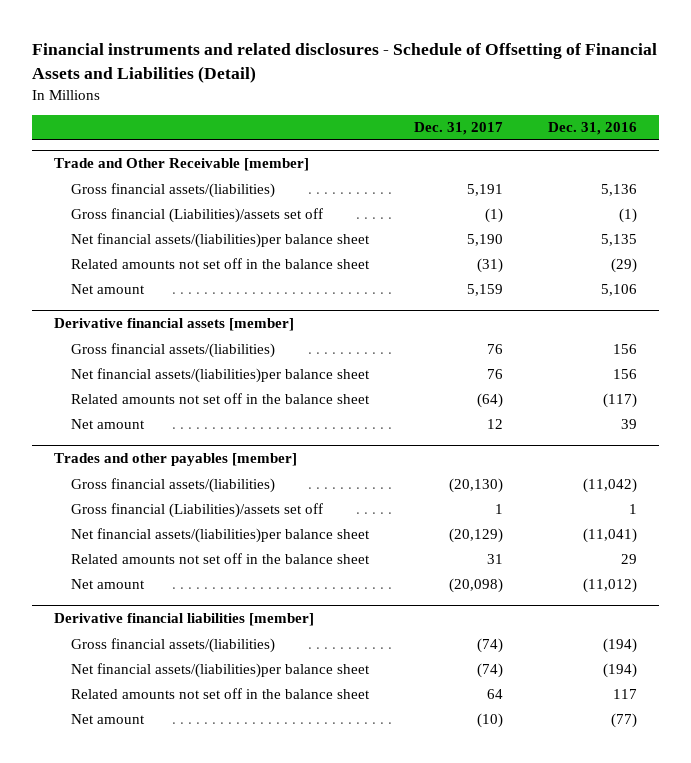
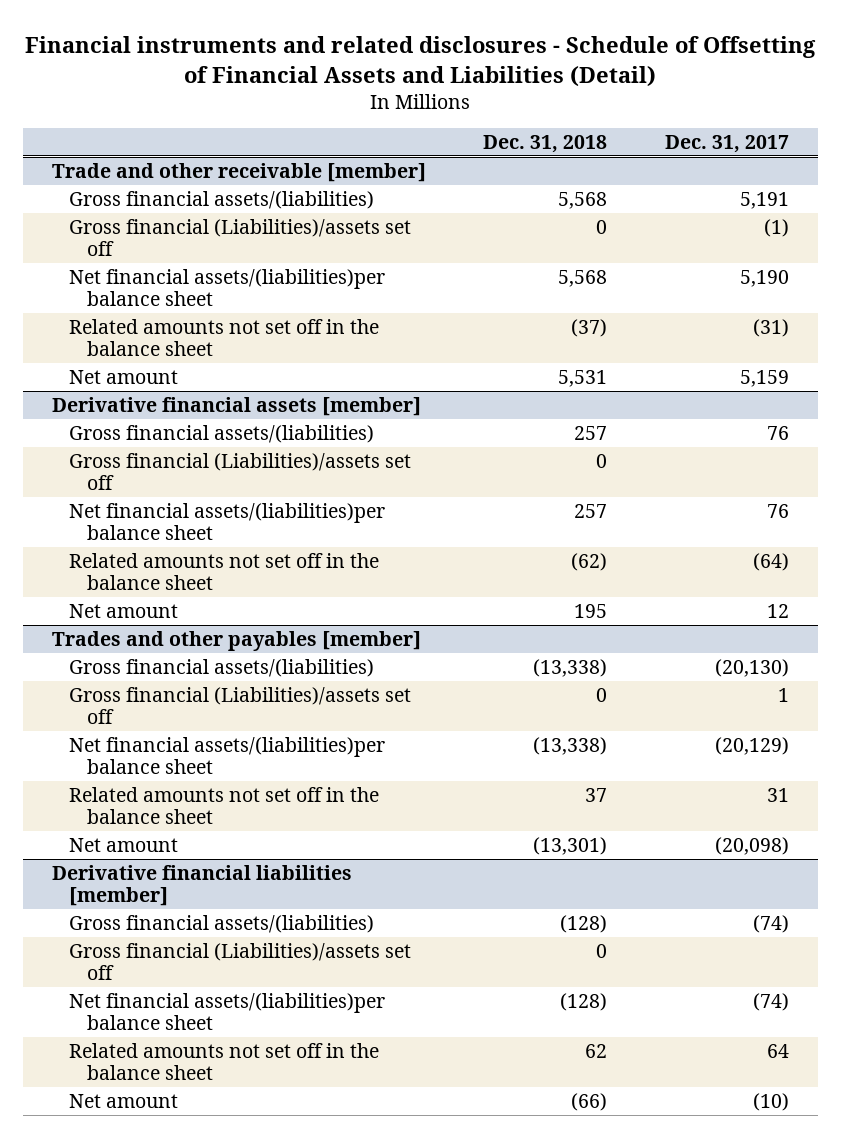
[547,122,637,136] Dec. 31, 2016 -> none
none -> [483,134,608,153] Dec. 31, 2018
[54,158,310,172] Trade and Other Receivable [member] -> [51,162,426,182] Trade and other receivable [member]
none -> [69,452,412,491] Gross financial (Liabilities)/assets set off
none -> [69,942,412,981] Gross financial (Liabilities)/assets set off

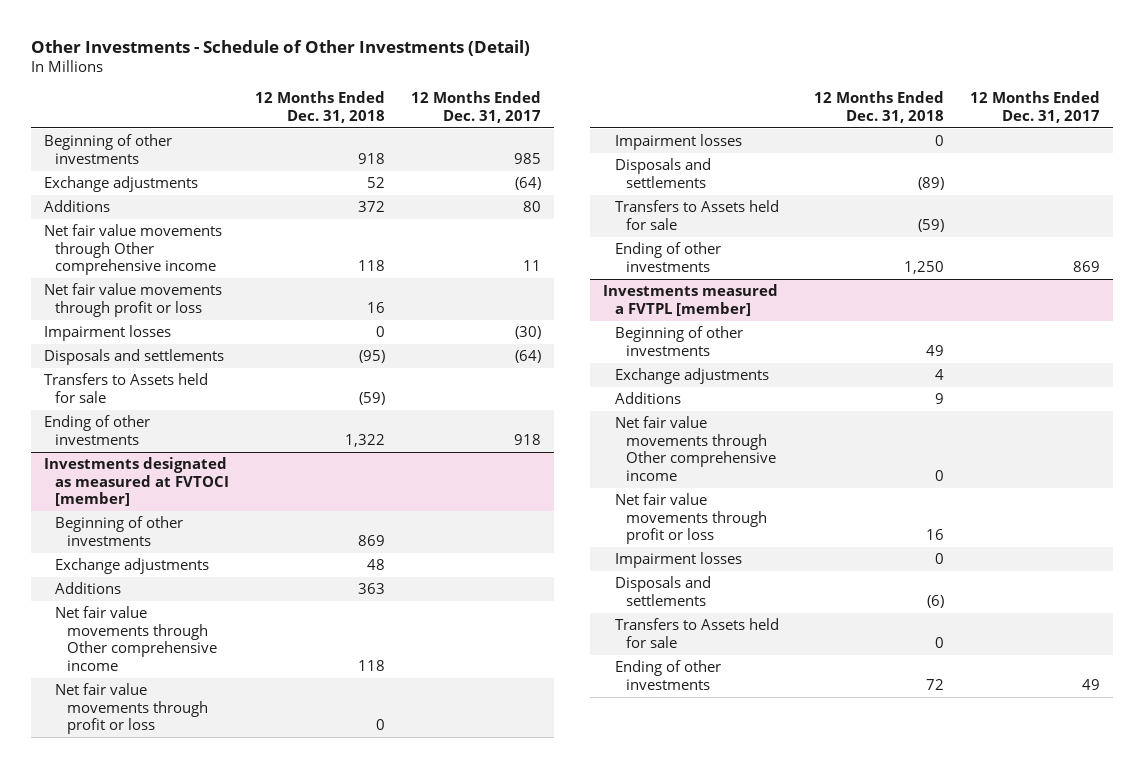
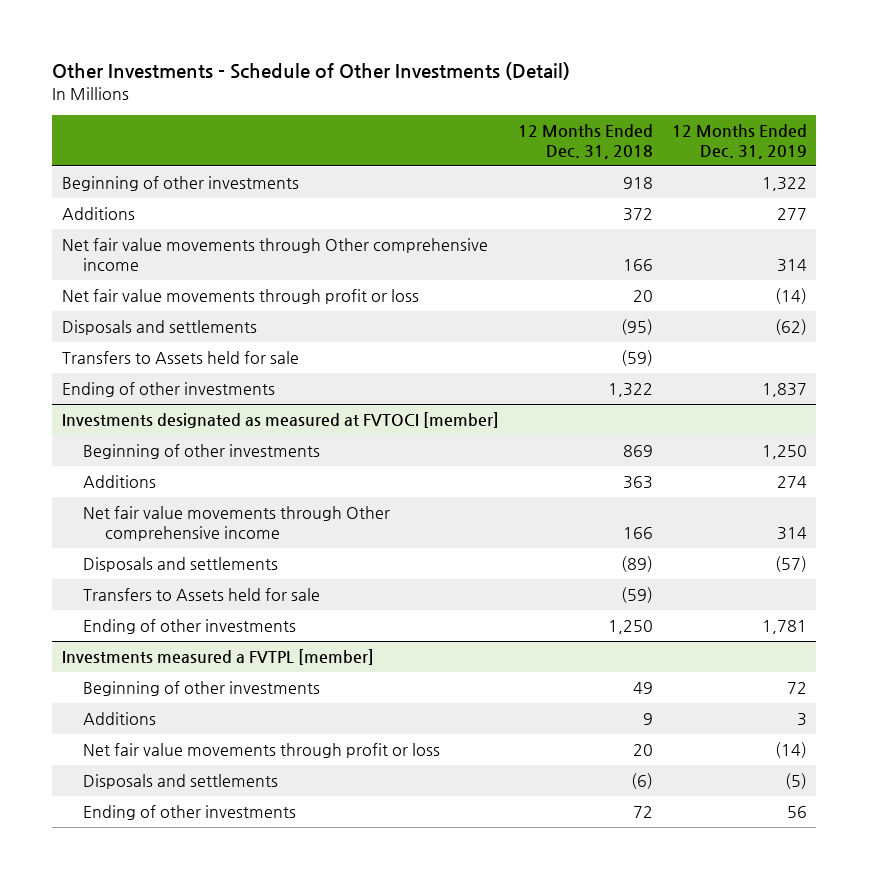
[411,91,542,124] 12 Months Ended Dec. 31, 2017 -> none
none -> [671,124,807,160] 12 Months Ended Dec. 31, 2019
[43,176,198,193] Exchange adjustments -> none
[43,325,171,342] Impairment losses -> none
[358,260,386,272] 118 -> [622,258,653,271] 166
[367,301,386,313] 16 -> [632,289,653,302] 20
[55,558,210,575] Exchange adjustments -> none
[55,683,209,735] Net fair value movements through profit or loss -> none
[614,134,742,151] Impairment losses -> none
[358,659,386,671] 118 -> [622,526,653,539] 166
[614,368,769,385] Exchange adjustments -> none
[614,416,777,481] Net fair value movements through Other comprehensive income -> none
[614,552,742,569] Impairment losses -> none
[926,529,945,541] 16 -> [632,743,653,756] 20
[614,618,779,648] Transfers to Assets held for sale -> none

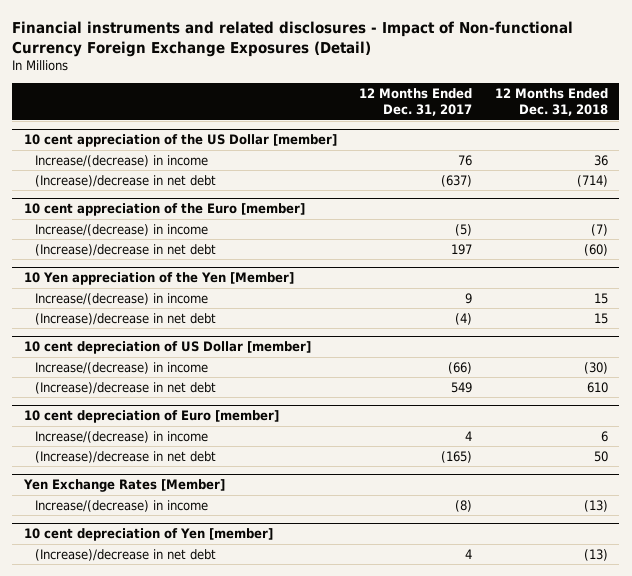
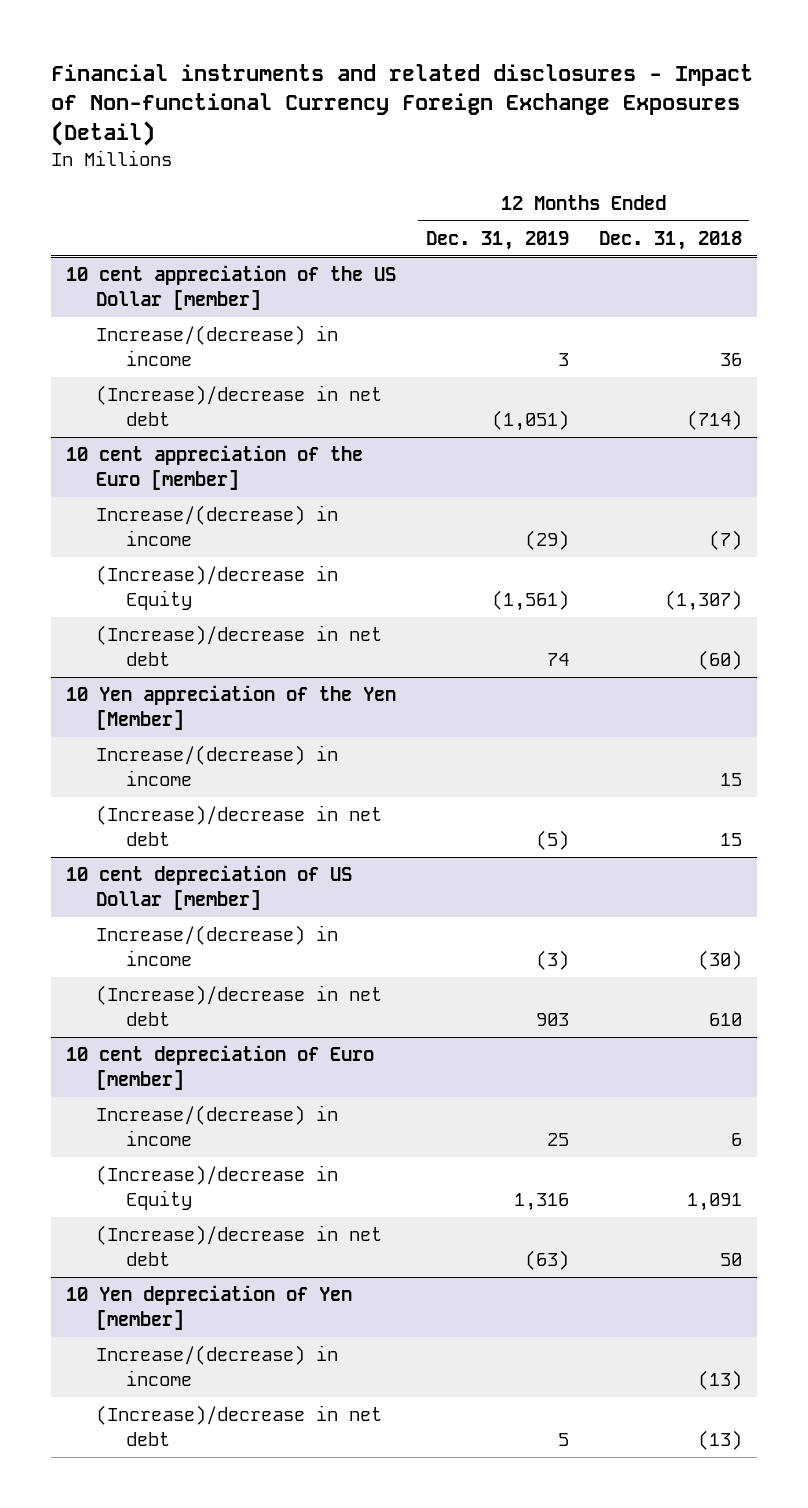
[359,88,473,117] 12 Months Ended Dec. 31, 2017 -> none
none -> [425,230,569,250] Dec. 31, 2019
none -> [95,565,338,610] (Increase)/decrease in Equity
none -> [95,1165,338,1210] (Increase)/decrease in Equity
[22,479,225,493] Yen Exchange Rates [Member] -> none
none -> [65,1285,352,1330] 10 Yen depreciation of Yen [member]
[23,528,273,542] 10 cent depreciation of Yen [member] -> none

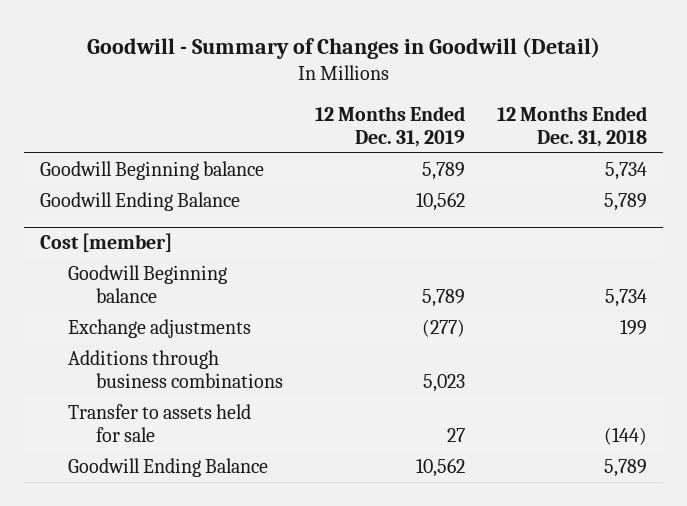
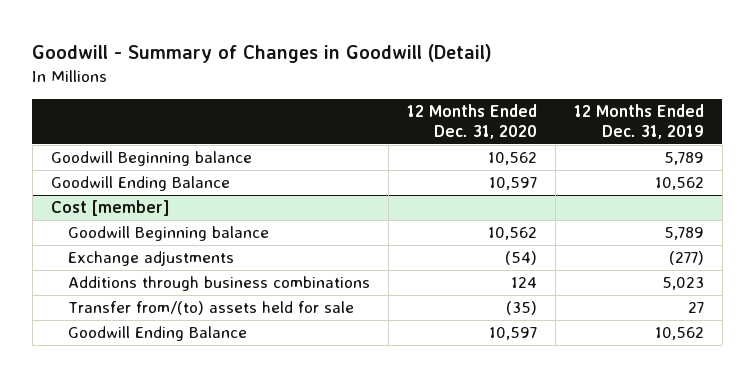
[497,106,648,147] 12 Months Ended Dec. 31, 2018 -> none
none -> [407,103,538,140] 12 Months Ended Dec. 31, 2020
[67,404,251,442] Transfer to assets held for sale -> [68,301,355,316] Transfer from/(to) assets held for sale

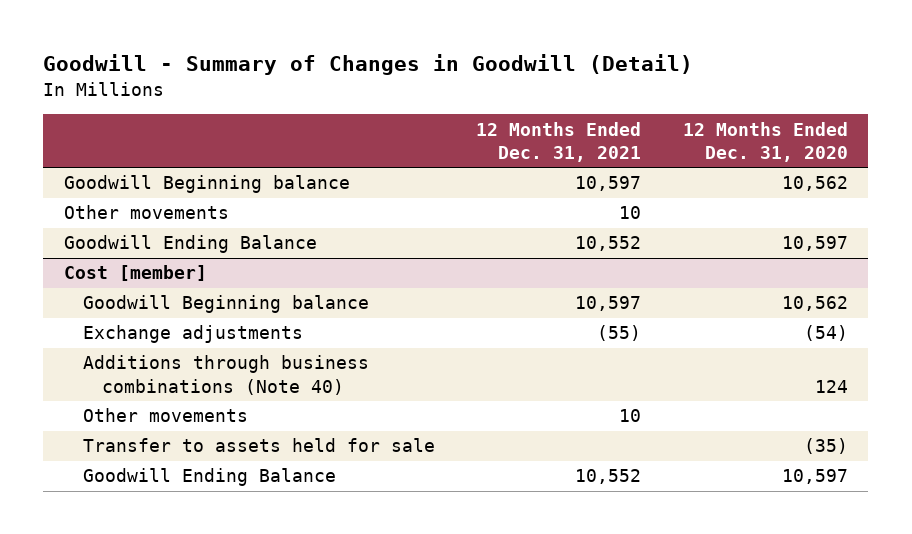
[574,103,705,140] 12 Months Ended Dec. 31, 2019 -> none
none -> [476,121,642,163] 12 Months Ended Dec. 31, 2021
none -> [63,205,229,220] Other movements
[68,276,371,292] Additions through business combinations -> [82,355,369,395] Additions through business combinations (Note 40)
none -> [82,408,248,423] Other movements
[68,301,355,316] Transfer from/(to) assets held for sale -> [82,438,435,453] Transfer to assets held for sale

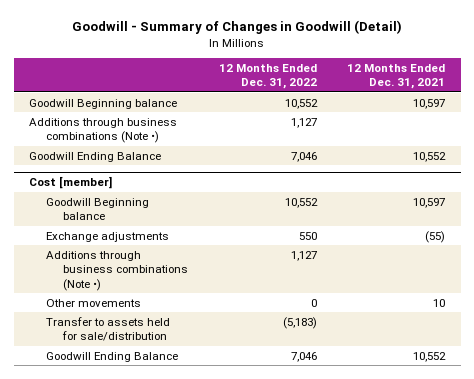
[682,121,848,163] 12 Months Ended Dec. 31, 2020 -> none
none -> [218,63,317,90] 12 Months Ended Dec. 31, 2022
[63,205,229,220] Other movements -> none
none -> [28,117,177,144] Additions through business combinations (Note •)
[82,355,369,395] Additions through business combinations (Note 40) -> [45,250,188,291] Additions through business combinations (Note •)
[82,438,435,453] Transfer to assets held for sale -> [45,316,170,342] Transfer to assets held for sale/distribution

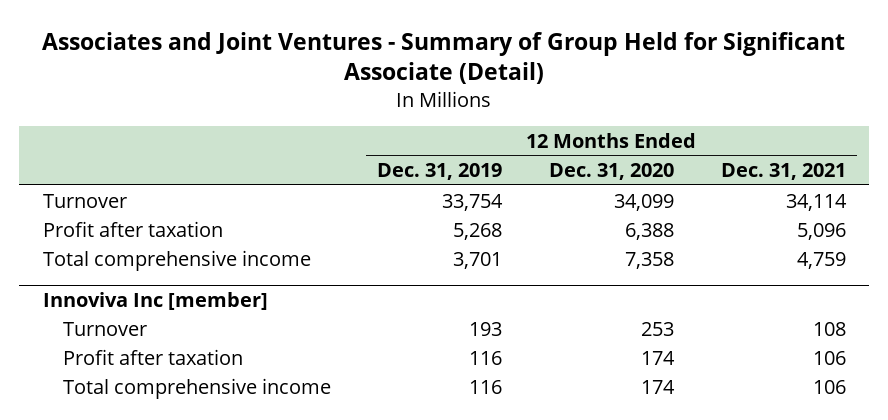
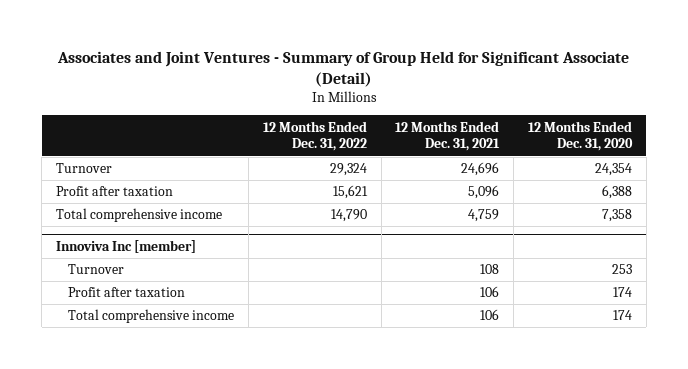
[377,163,503,181] Dec. 31, 2019 -> none
none -> [262,120,367,152] 12 Months Ended Dec. 31, 2022
[613,193,674,211] 34,099 -> [594,163,632,177] 24,354
[785,193,847,211] 34,114 -> [461,162,500,177] 24,696

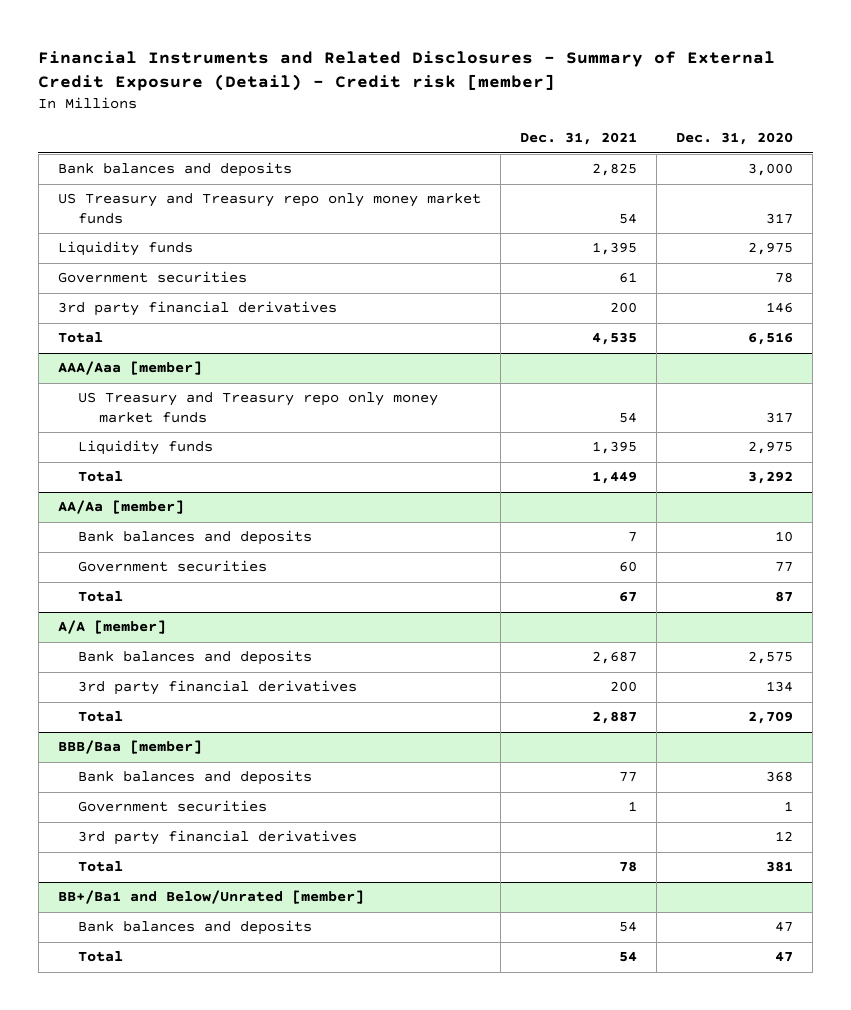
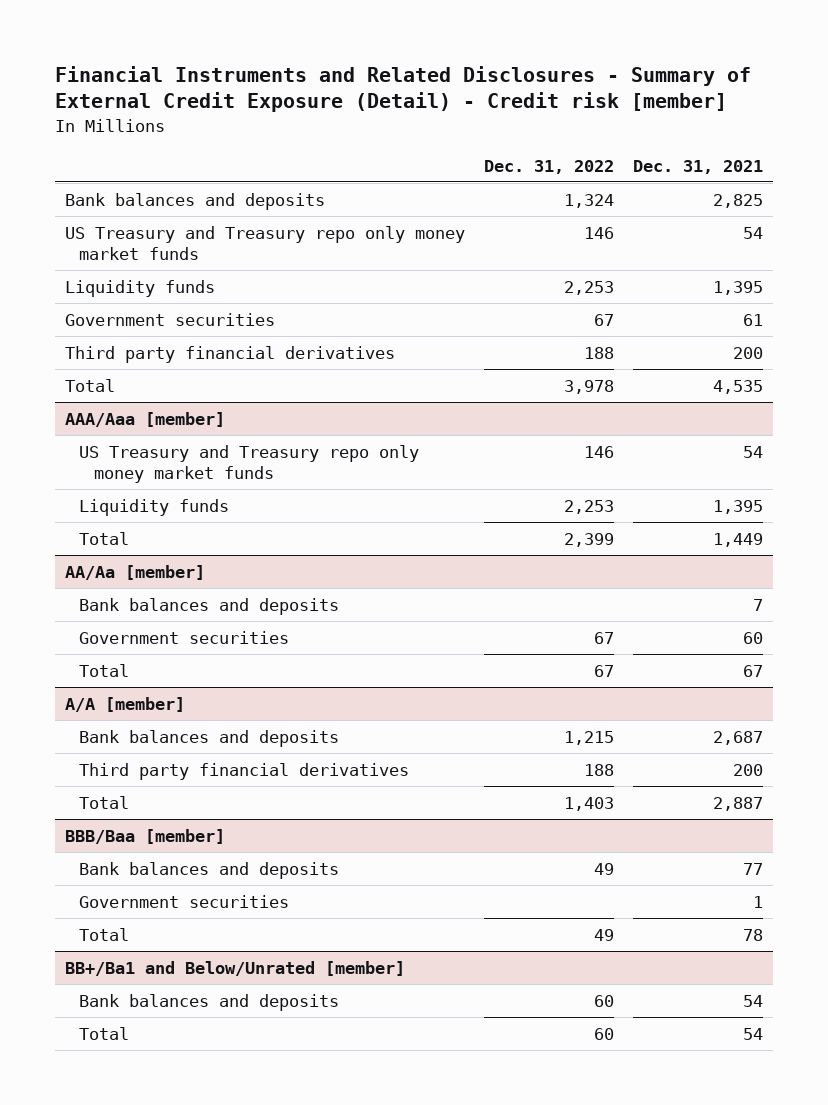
[676,132,794,146] Dec. 31, 2020 -> none
none -> [483,159,614,174] Dec. 31, 2022
[57,301,337,317] 3rd party financial derivatives -> [64,345,395,363] Third party financial derivatives
[78,680,358,696] 3rd party financial derivatives -> [79,762,410,780] Third party financial derivatives
[78,830,358,846] 3rd party financial derivatives -> none

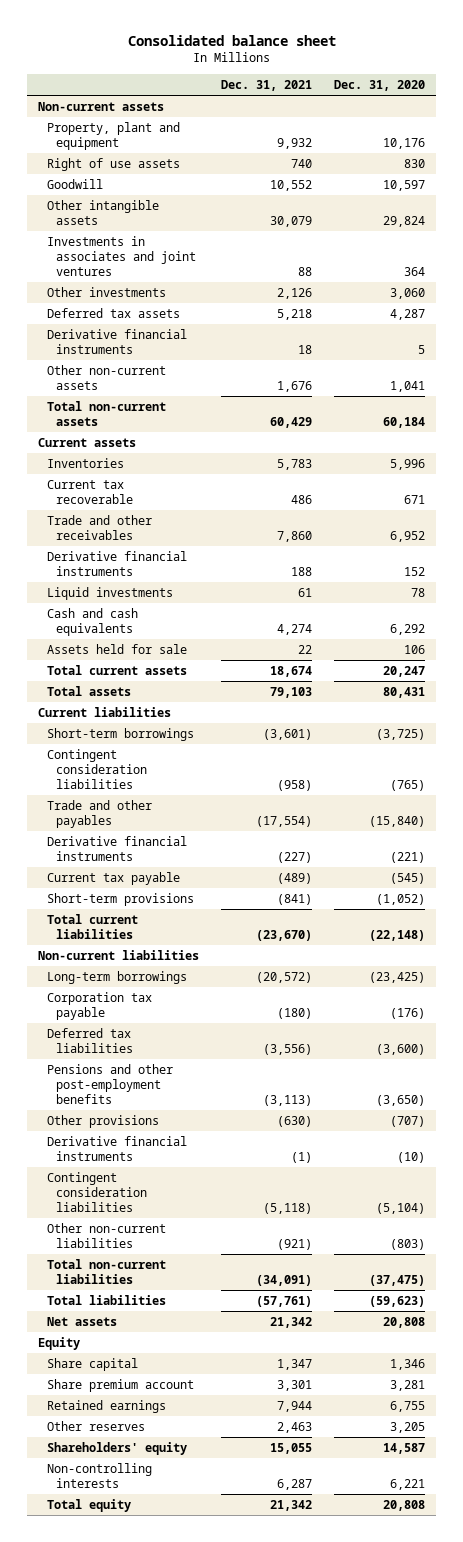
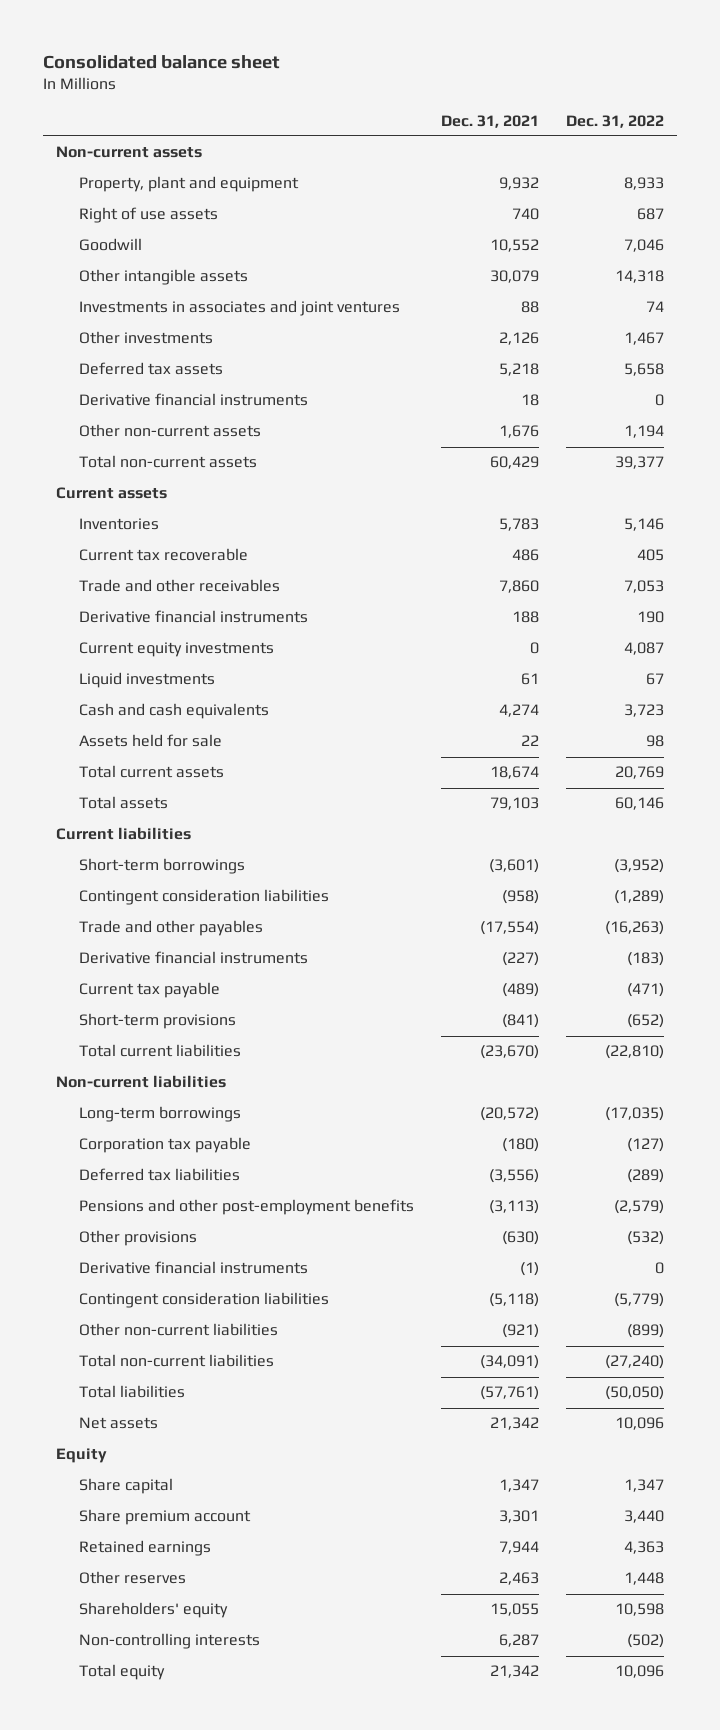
[333,80,425,92] Dec. 31, 2020 -> none
none -> [565,114,664,128] Dec. 31, 2022
none -> [79,642,275,658] Current equity investments

